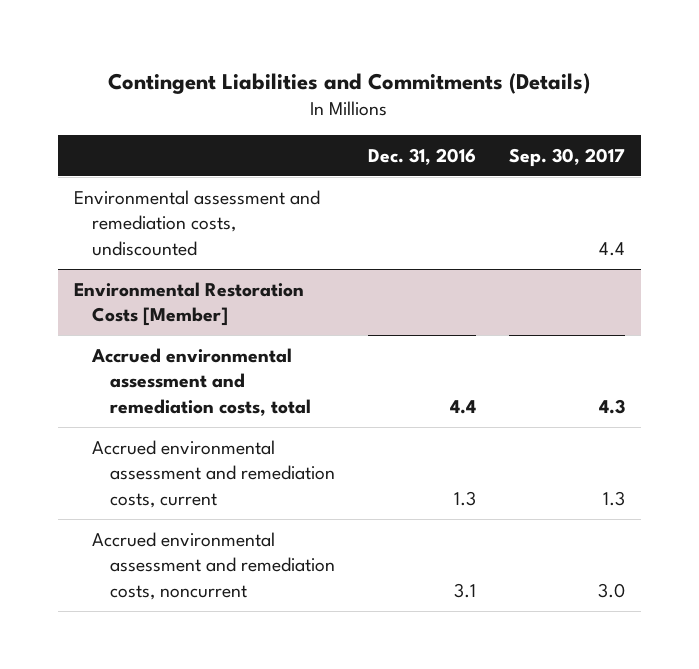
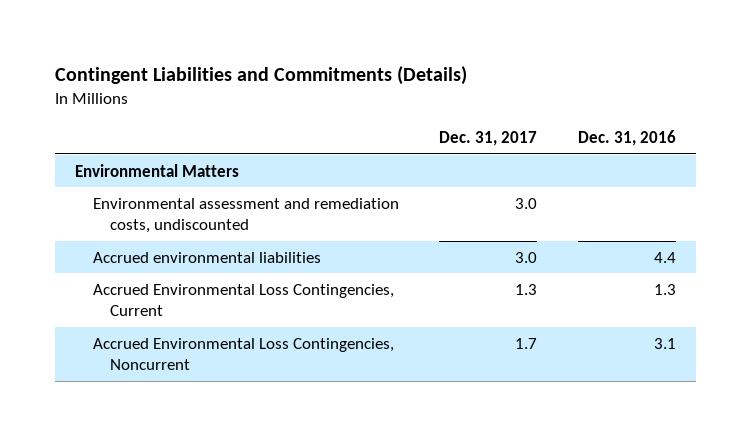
[508,148,625,168] Sep. 30, 2017 -> none
none -> [439,131,538,147] Dec. 31, 2017
none -> [75,163,240,177] Environmental Matters
[74,281,305,327] Environmental Restoration Costs [Member] -> none
[91,347,312,416] Accrued environmental assessment and remediation costs, total -> [92,251,321,263] Accrued environmental liabilities
[92,439,336,508] Accrued environmental assessment and remediation costs, current -> [92,283,394,317] Accrued Environmental Loss Contingencies, Current
[92,531,336,600] Accrued environmental assessment and remediation costs, noncurrent -> [92,337,394,371] Accrued Environmental Loss Contingencies, Noncurrent

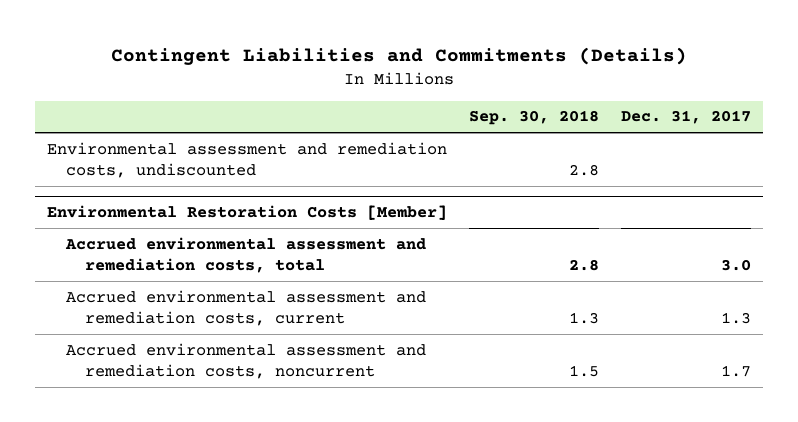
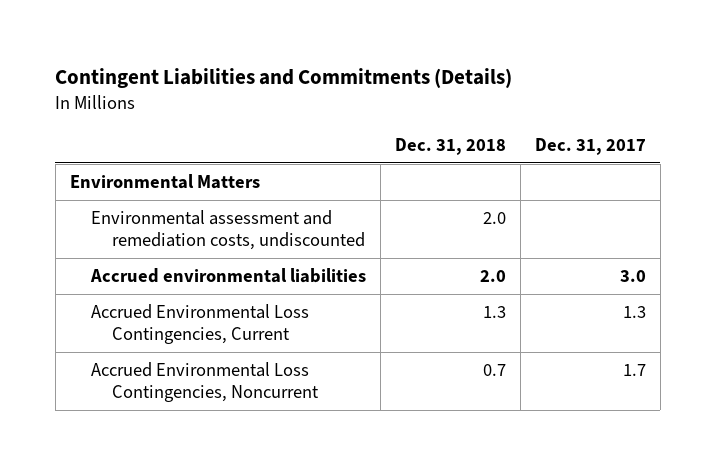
[468,110,599,126] Sep. 30, 2018 -> none
none -> [394,138,506,156] Dec. 31, 2018
none -> [69,173,260,189] Environmental Matters
[46,205,447,221] Environmental Restoration Costs [Member] -> none
[64,236,426,274] Accrued environmental assessment and remediation costs, total -> [89,267,366,283] Accrued environmental liabilities
[65,289,426,327] Accrued environmental assessment and remediation costs, current -> [90,303,309,345] Accrued Environmental Loss Contingencies, Current
[65,342,426,380] Accrued environmental assessment and remediation costs, noncurrent -> [90,361,320,403] Accrued Environmental Loss Contingencies, Noncurrent

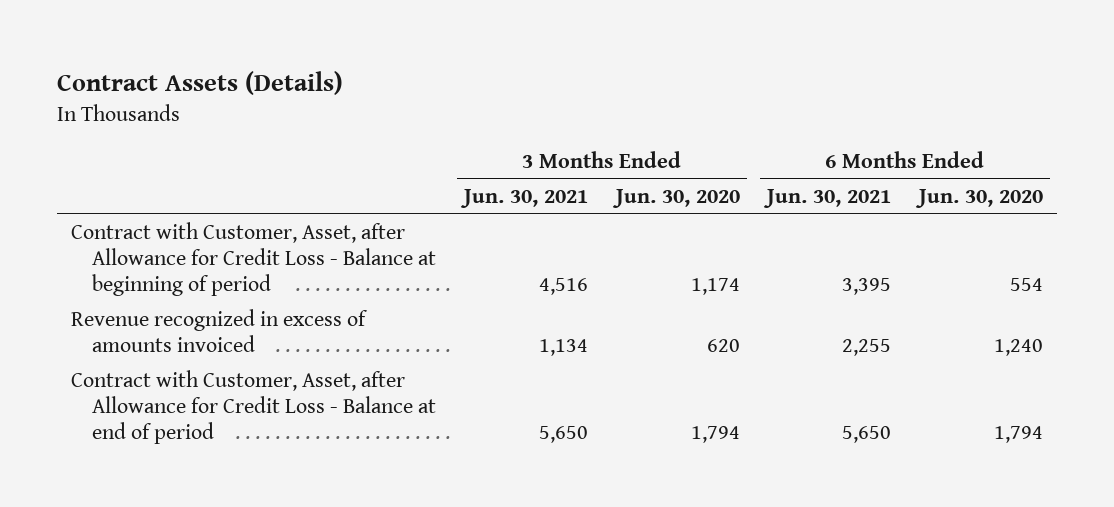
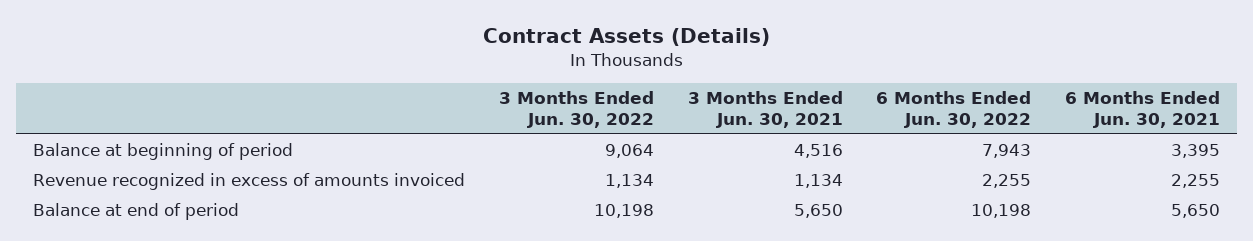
[611,189,740,209] Jun. 30, 2020 -> none
[915,189,1044,209] Jun. 30, 2020 -> none
none -> [498,91,654,128] 3 Months Ended Jun. 30, 2022
none -> [876,91,1032,128] 6 Months Ended Jun. 30, 2022
[70,222,436,297] Contract with Customer, Asset, after Allowance for Credit Loss - Balance at beginning of period -> [32,143,293,161] Balance at beginning of period
[70,370,436,445] Contract with Customer, Asset, after Allowance for Credit Loss - Balance at end of period -> [32,203,239,221] Balance at end of period

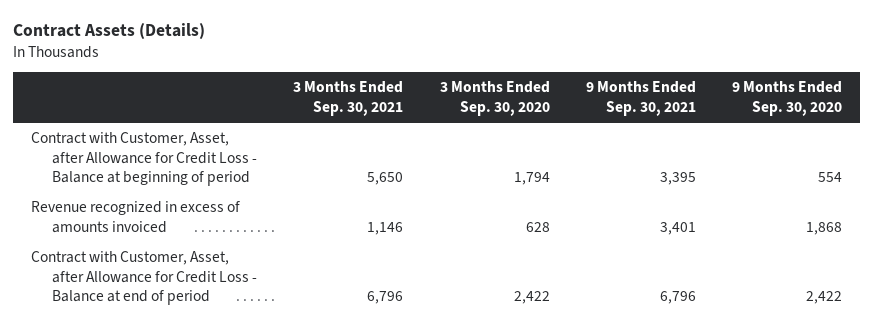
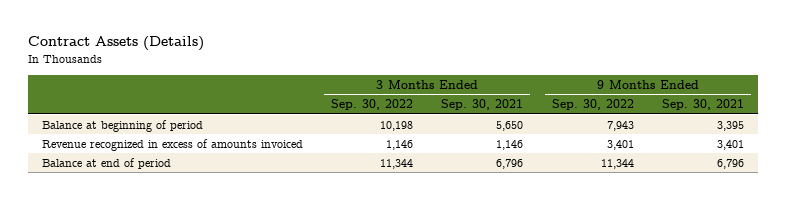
[439,81,550,117] 3 Months Ended Sep. 30, 2020 -> none
[732,81,843,117] 9 Months Ended Sep. 30, 2020 -> none
none -> [331,99,414,111] Sep. 30, 2022
none -> [551,99,634,111] Sep. 30, 2022
[30,132,258,187] Contract with Customer, Asset, after Allowance for Credit Loss - Balance at beginning of period -> [41,119,203,132] Balance at beginning of period
[30,251,258,306] Contract with Customer, Asset, after Allowance for Credit Loss - Balance at end of period -> [41,157,171,169] Balance at end of period

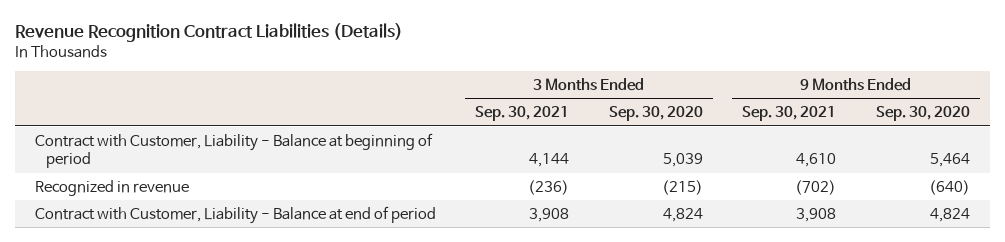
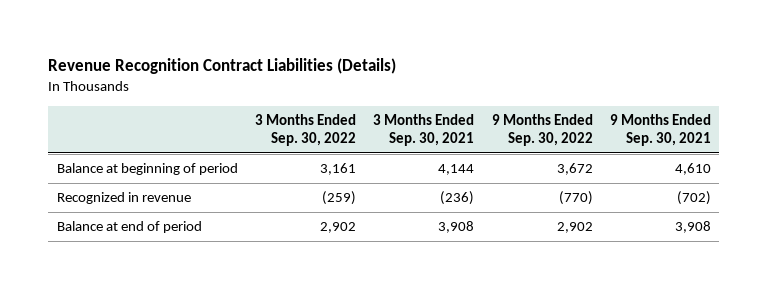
[608,106,703,122] Sep. 30, 2020 -> none
[875,106,970,122] Sep. 30, 2020 -> none
none -> [255,114,357,147] 3 Months Ended Sep. 30, 2022
none -> [491,114,593,147] 9 Months Ended Sep. 30, 2022
[34,132,433,169] Contract with Customer, Liability - Balance at beginning of period -> [56,163,238,176] Balance at beginning of period
[34,205,436,224] Contract with Customer, Liability - Balance at end of period -> [56,221,202,234] Balance at end of period

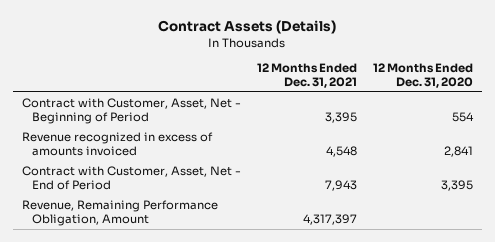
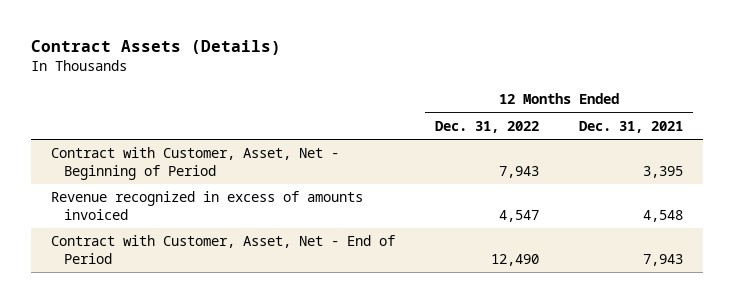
[373,63,474,89] 12 Months Ended Dec. 31, 2020 -> none
none -> [434,120,539,133] Dec. 31, 2022
[21,199,218,226] Revenue, Remaining Performance Obligation, Amount -> none

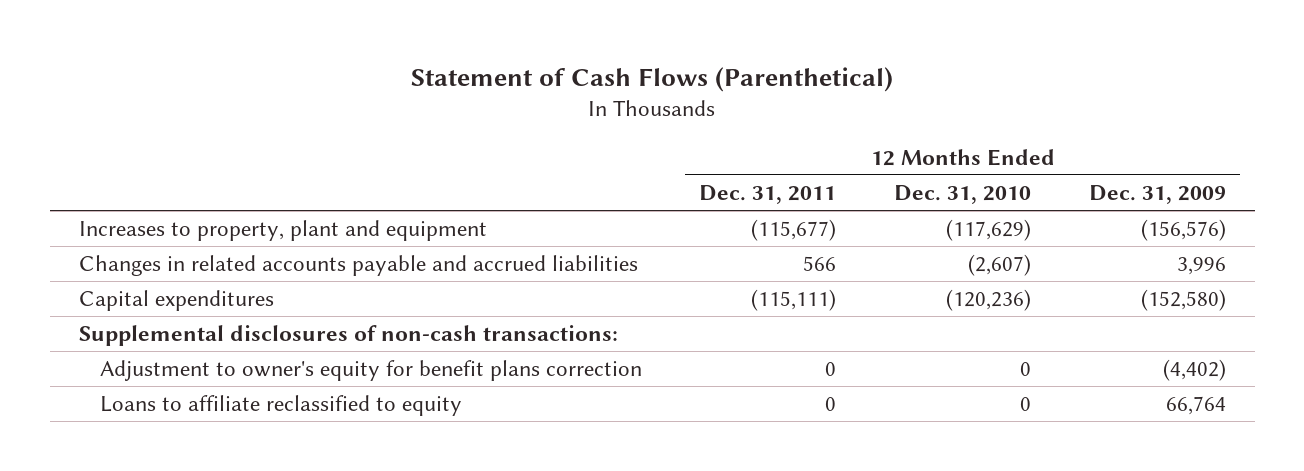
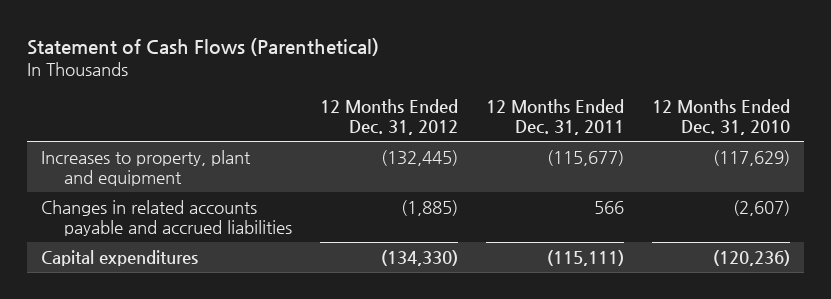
[1088,184,1226,204] Dec. 31, 2009 -> none
none -> [319,99,458,136] 12 Months Ended Dec. 31, 2012
[78,325,618,347] Supplemental disclosures of non-cash transactions: -> none
[99,360,642,382] Adjustment to owner's equity for benefit plans correction -> none
[99,395,462,417] Loans to affiliate reclassified to equity -> none

